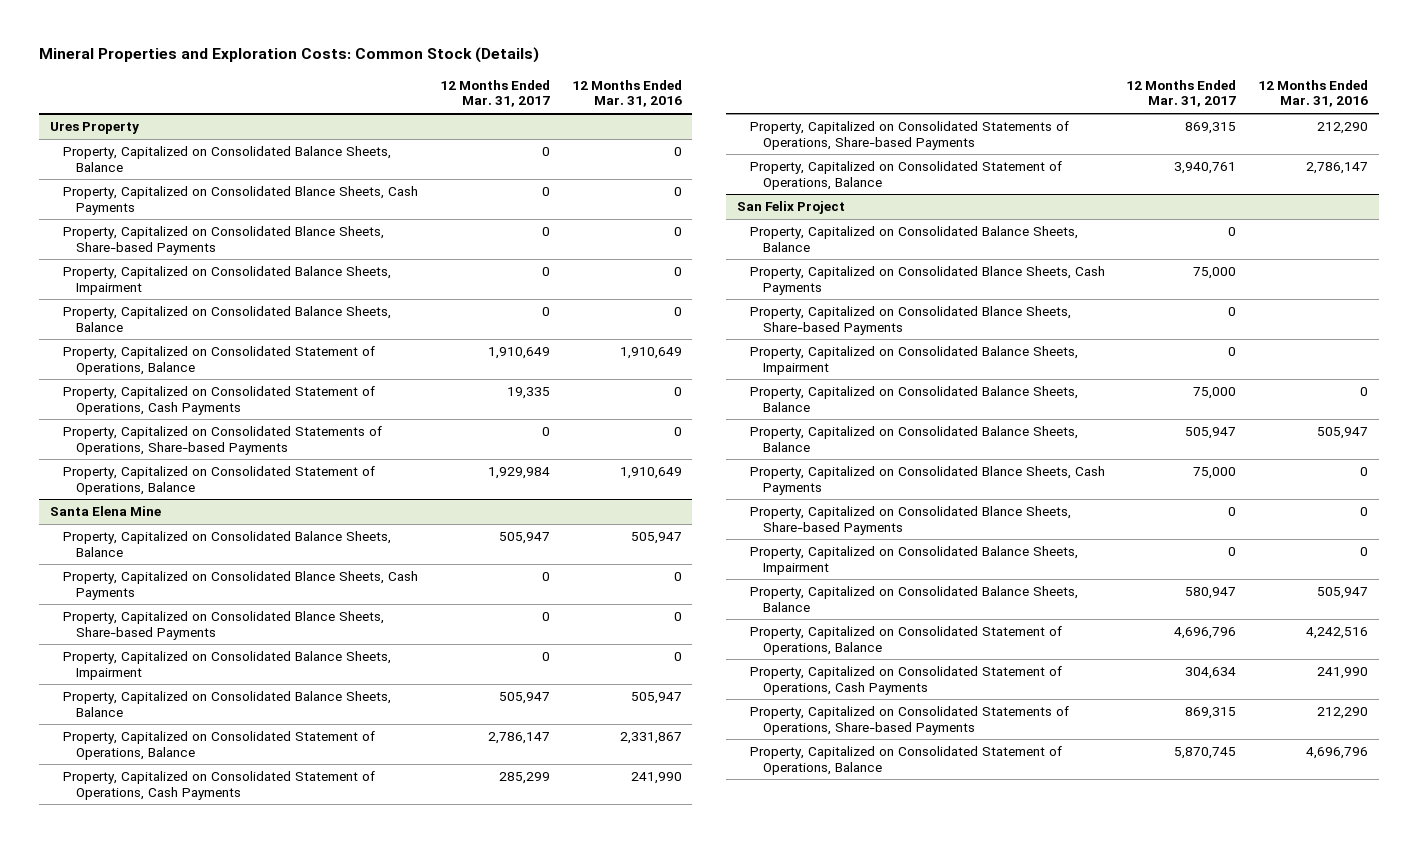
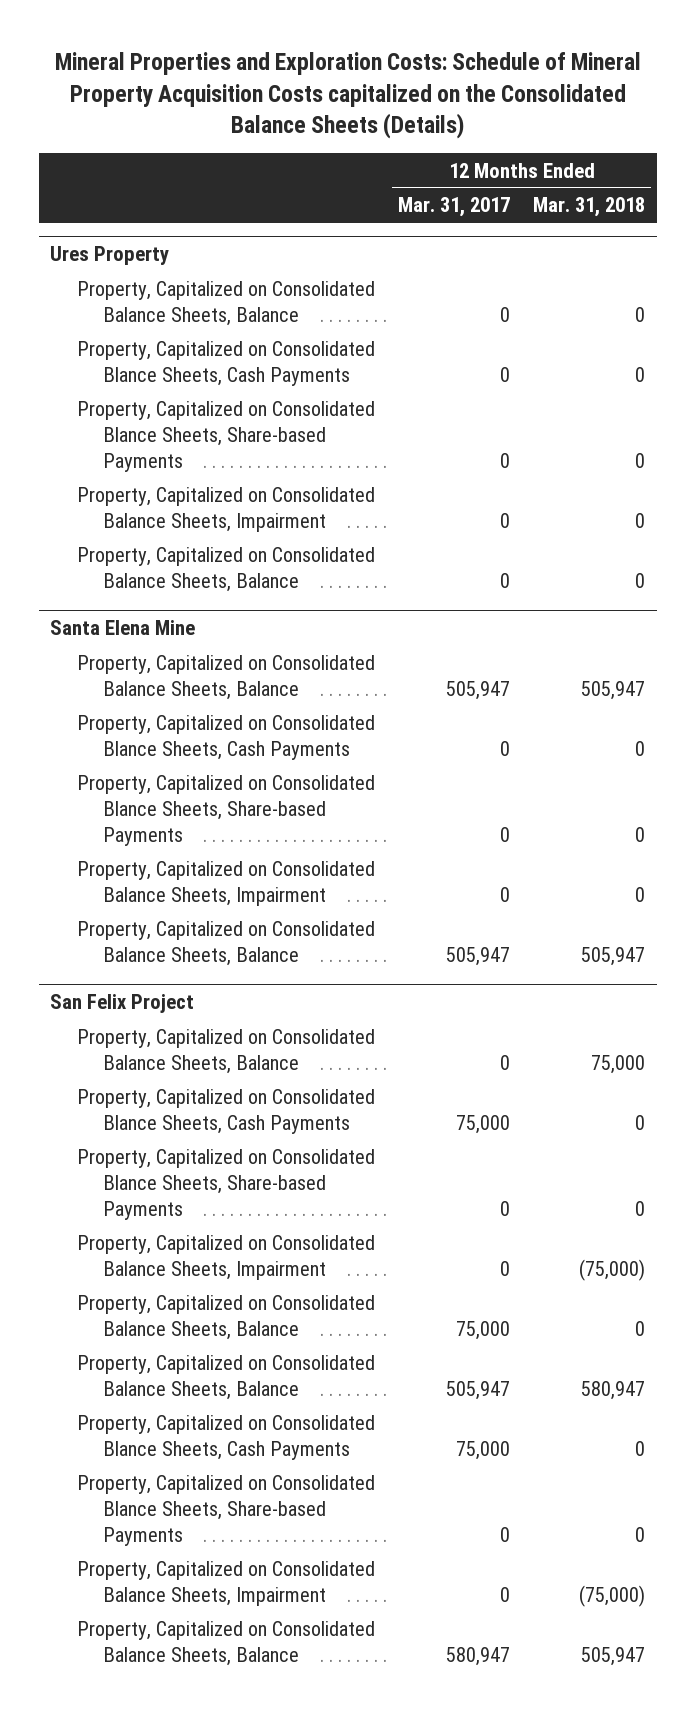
[38,47,539,64] Mineral Properties and Exploration Costs: Common Stock (Details) -> [54,52,641,140] Mineral Properties and Exploration Costs: Schedule of Mineral Property Acquisition Costs capitalized on the Consolidated Balance Sheets (Details)
[571,79,682,108] 12 Months Ended Mar. 31, 2016 -> none
none -> [533,197,646,218] Mar. 31, 2018
[62,346,375,375] Property, Capitalized on Consolidated Statement of Operations, Balance -> none
[62,386,375,415] Property, Capitalized on Consolidated Statement of Operations, Cash Payments -> none
[62,426,382,455] Property, Capitalized on Consolidated Statements of Operations, Share-based Payments -> none
[62,466,375,495] Property, Capitalized on Consolidated Statement of Operations, Balance -> none
[62,731,375,760] Property, Capitalized on Consolidated Statement of Operations, Balance -> none
[62,771,375,800] Property, Capitalized on Consolidated Statement of Operations, Cash Payments -> none
[749,121,1069,150] Property, Capitalized on Consolidated Statements of Operations, Share-based Payments -> none
[749,161,1062,190] Property, Capitalized on Consolidated Statement of Operations, Balance -> none
[749,626,1062,655] Property, Capitalized on Consolidated Statement of Operations, Balance -> none
[749,666,1062,695] Property, Capitalized on Consolidated Statement of Operations, Cash Payments -> none
[749,706,1069,735] Property, Capitalized on Consolidated Statements of Operations, Share-based Payments -> none
[749,746,1062,775] Property, Capitalized on Consolidated Statement of Operations, Balance -> none

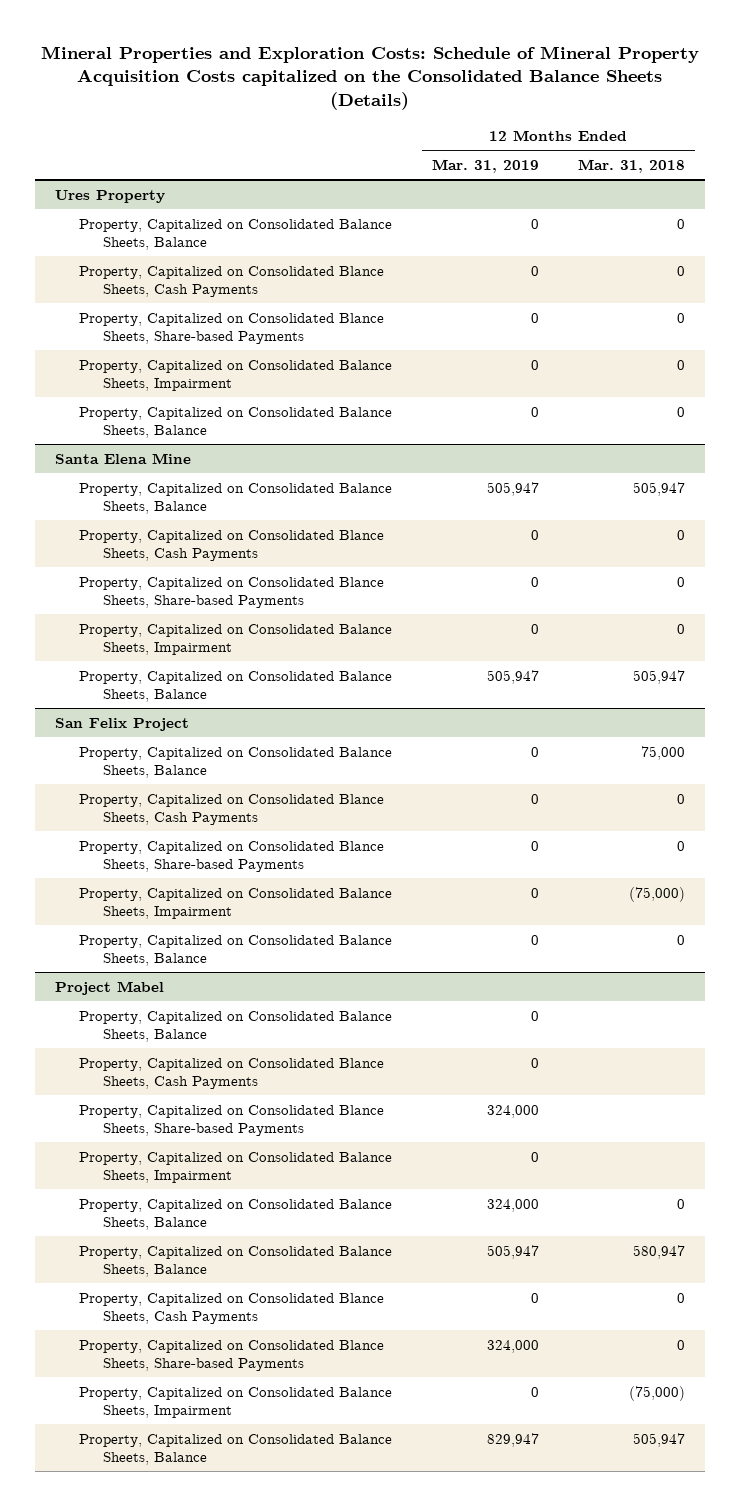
[398,197,511,218] Mar. 31, 2017 -> none
none -> [431,159,539,174] Mar. 31, 2019
none -> [55,980,165,995] Project Mabel
none -> [78,1010,392,1043] Property, Capitalized on Consolidated Balance Sheets, Balance
none -> [78,1057,384,1090] Property, Capitalized on Consolidated Blance Sheets, Cash Payments
none -> [78,1104,384,1137] Property, Capitalized on Consolidated Blance Sheets, Share-based Payments
none -> [78,1151,392,1184] Property, Capitalized on Consolidated Balance Sheets, Impairment
none -> [78,1198,392,1231] Property, Capitalized on Consolidated Balance Sheets, Balance

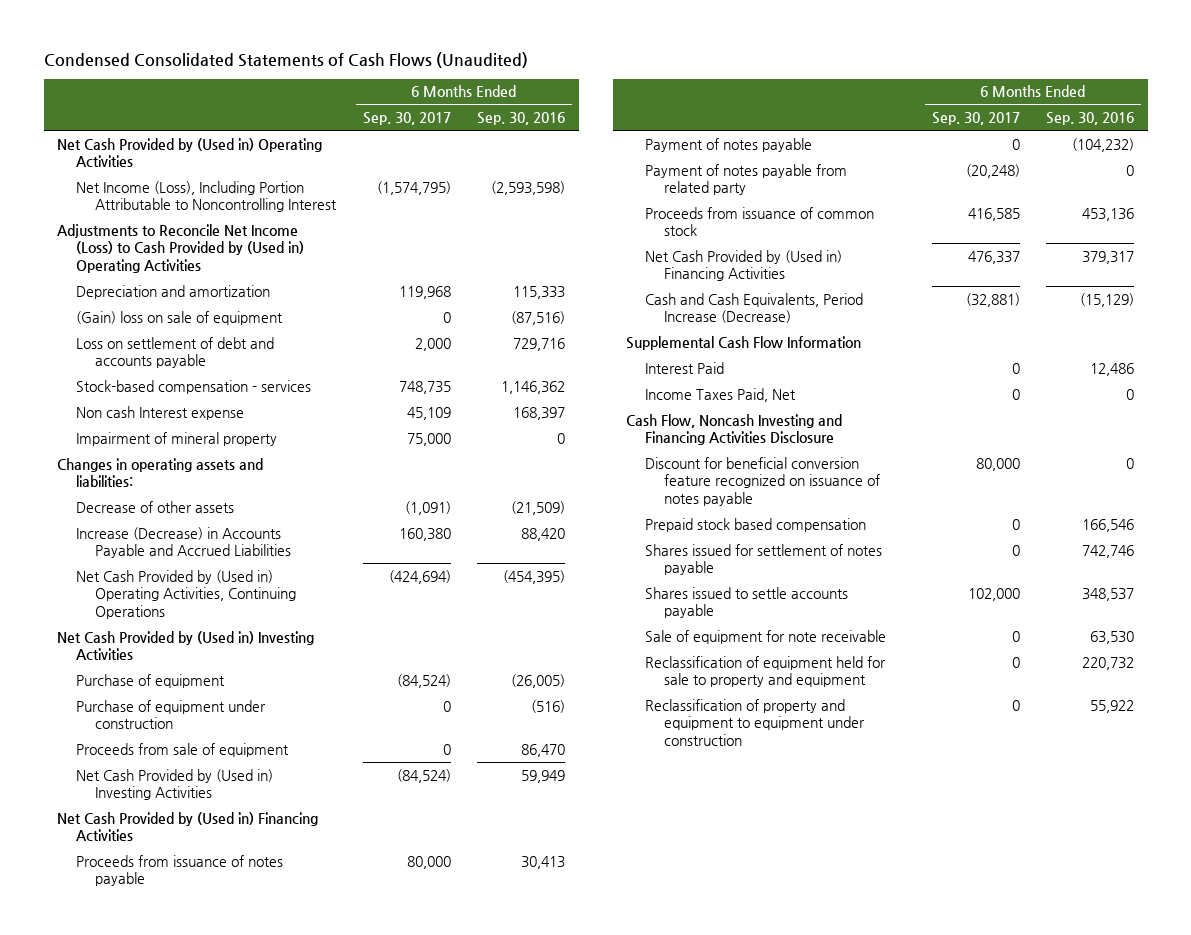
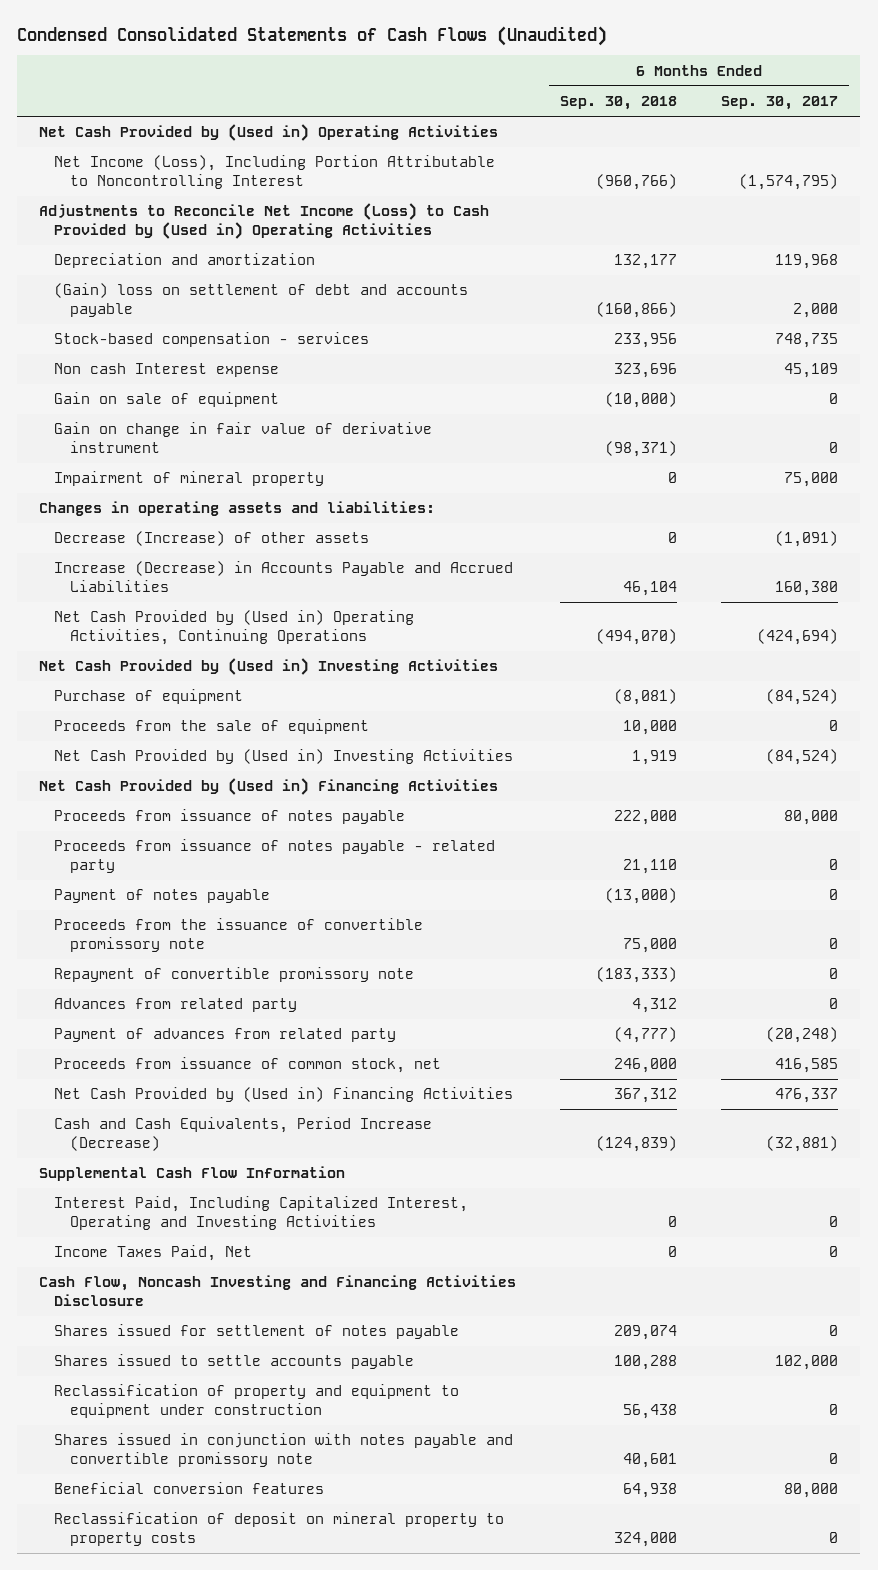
[477,112,566,126] Sep. 30, 2016 -> none
none -> [560,96,678,111] Sep. 30, 2018
[76,310,284,325] (Gain) loss on sale of equipment -> none
[76,336,275,369] Loss on settlement of debt and accounts payable -> [54,283,469,318] (Gain) loss on settlement of debt and accounts payable
none -> [54,392,280,408] Gain on sale of equipment
none -> [54,422,433,454] Gain on change in fair value of derivative instrument
[76,500,235,513] Decrease of other assets -> [54,531,370,547] Decrease (Increase) of other assets
[76,699,267,730] Purchase of equipment under construction -> none
[76,742,290,757] Proceeds from sale of equipment -> [54,719,370,735] Proceeds from the sale of equipment
none -> [54,839,496,874] Proceeds from issuance of notes payable - related party
none -> [54,918,424,953] Proceeds from the issuance of convertible promissory note
none -> [54,967,415,983] Repayment of convertible promissory note
none -> [54,998,298,1013] Advances from related party
[645,163,848,196] Payment of notes payable from related party -> [54,1028,397,1043] Payment of advances from related party
[645,206,875,237] Proceeds from issuance of common stock -> [54,1057,442,1074] Proceeds from issuance of common stock, net
[645,361,725,374] Interest Paid -> [54,1196,469,1231] Interest Paid, Including Capitalized Interest, Operating and Investing Activities
[645,456,880,506] Discount for beneficial conversion feature recognized on issuance of notes payable -> none
[645,517,867,532] Prepaid stock based compensation -> none
[645,629,887,644] Sale of equipment for note receivable -> none
[645,655,887,688] Reclassification of equipment held for sale to property and equipment -> none
none -> [54,1433,514,1468] Shares issued in conjunction with notes payable and convertible promissory note
none -> [54,1482,325,1495] Beneficial conversion features
none -> [54,1512,505,1547] Reclassification of deposit on mineral property to property costs

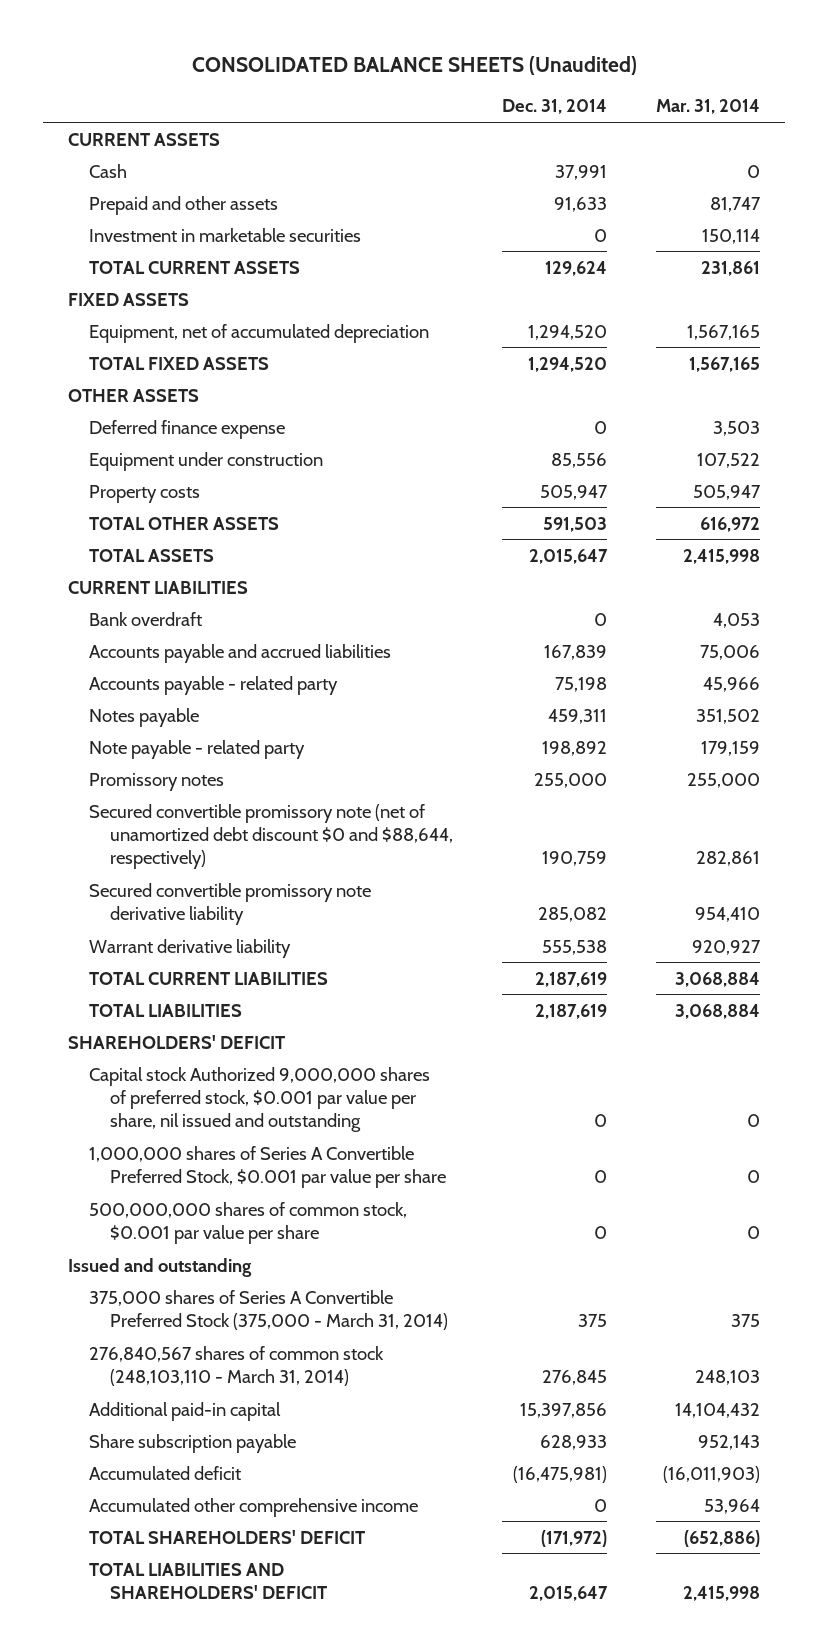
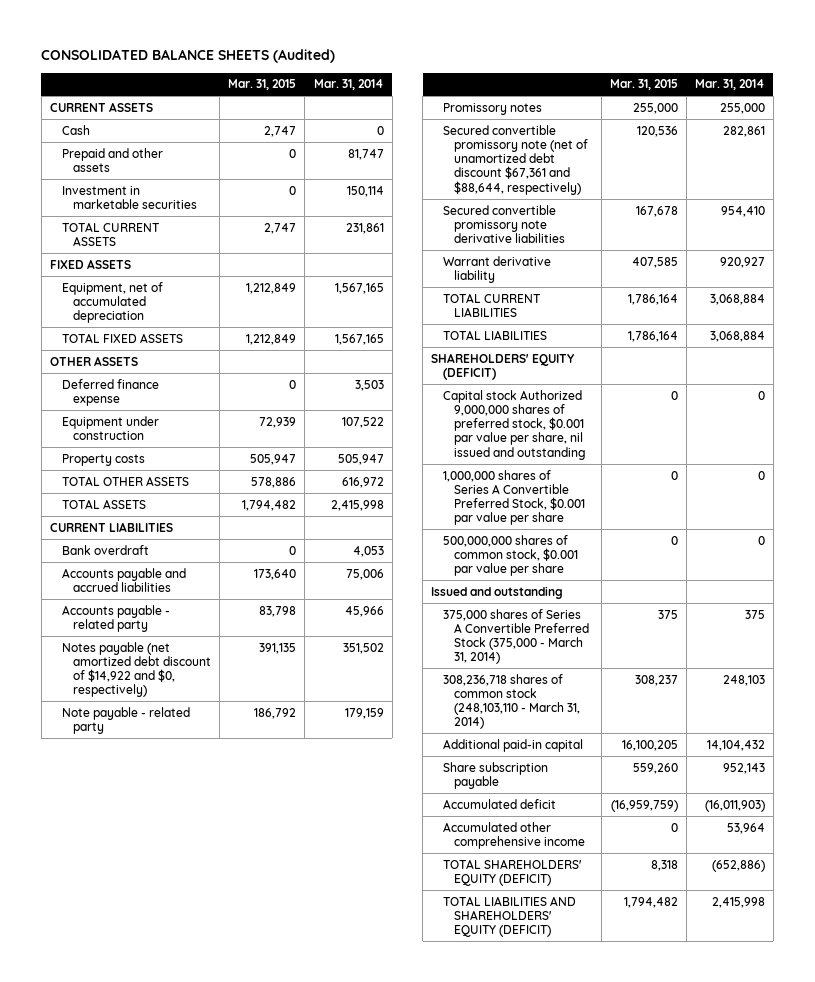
[191,55,637,75] CONSOLIDATED BALANCE SHEETS (Unaudited) -> [41,49,336,64] CONSOLIDATED BALANCE SHEETS (Audited)
[502,99,608,115] Dec. 31, 2014 -> none
none -> [228,79,297,91] Mar. 31, 2015
[88,707,199,727] Notes payable -> [61,641,212,698] Notes payable (net amortized debt discount of $14,922 and $0, respectively)
[88,803,453,870] Secured convertible promissory note (net of unamortized debt discount $0 and $88,644, respectively) -> [442,124,589,195] Secured convertible promissory note (net of unamortized debt discount $67,361 and $88,644, respectively)
[88,882,371,926] Secured convertible promissory note derivative liability -> [442,204,566,244] Secured convertible promissory note derivative liabilities
[67,1034,285,1049] SHAREHOLDERS' DEFICIT -> [431,352,575,380] SHAREHOLDERS' EQUITY (DEFICIT)
[88,1345,384,1387] 276,840,567 shares of common stock (248,103,110 - March 31, 2014) -> [442,673,581,730] 308,236,718 shares of common stock (248,103,110 - March 31, 2014)
[88,1529,365,1544] TOTAL SHAREHOLDERS' DEFICIT -> [442,858,581,886] TOTAL SHAREHOLDERS' EQUITY (DEFICIT)
[88,1562,327,1600] TOTAL LIABILITIES AND SHAREHOLDERS' DEFICIT -> [442,895,576,938] TOTAL LIABILITIES AND SHAREHOLDERS' EQUITY (DEFICIT)

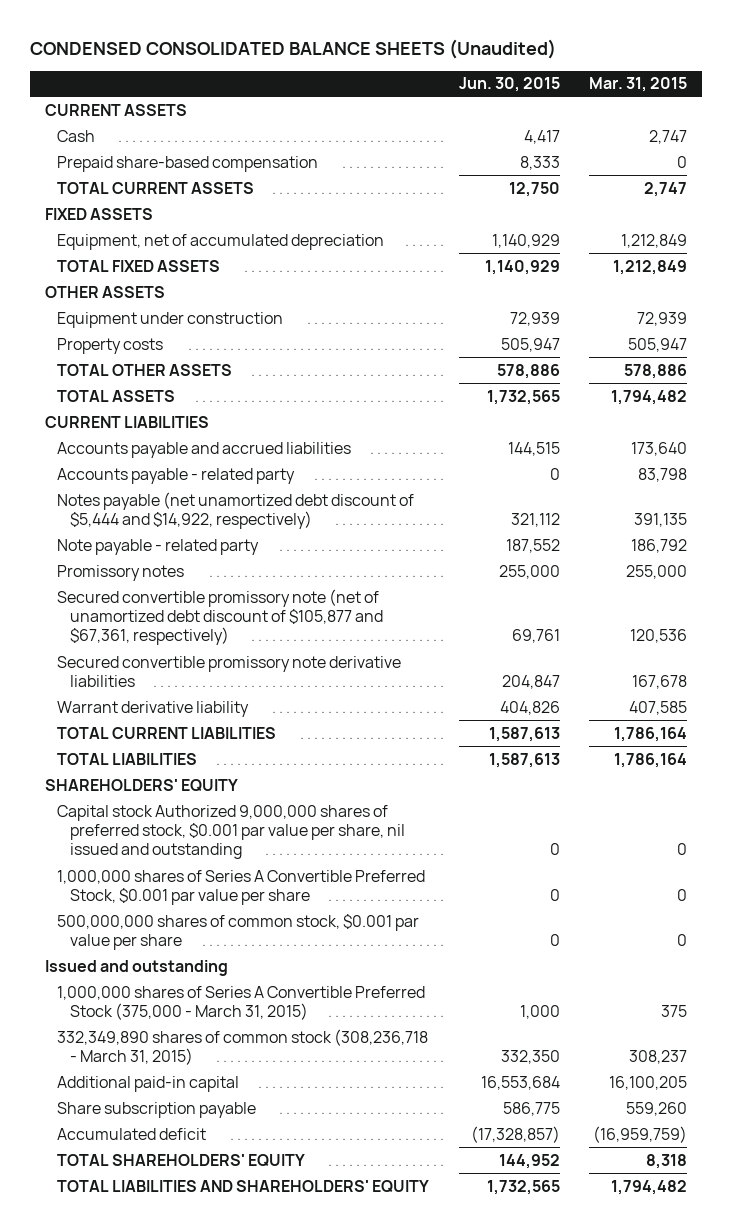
[41,49,336,64] CONSOLIDATED BALANCE SHEETS (Audited) -> [30,38,557,59] CONDENSED CONSOLIDATED BALANCE SHEETS (Unaudited)
[313,79,384,91] Mar. 31, 2014 -> none
none -> [458,77,560,93] Jun. 30, 2015
[61,147,163,172] Prepaid and other assets -> none
[61,185,198,209] Investment in marketable securities -> none
none -> [57,155,319,172] Prepaid share-based compensation
[61,378,159,406] Deferred finance expense -> none
[61,544,149,555] Bank overdraft -> none
[61,641,212,698] Notes payable (net amortized debt discount of $14,922 and $0, respectively) -> [57,491,415,530] Notes payable (net unamortized debt discount of $5,444 and $14,922, respectively)
[442,124,589,195] Secured convertible promissory note (net of unamortized debt discount $67,361 and $88,644, respectively) -> [57,588,384,646] Secured convertible promissory note (net of unamortized debt discount of $105,877 and $67,361, respectively)
[431,352,575,380] SHAREHOLDERS' EQUITY (DEFICIT) -> [44,778,238,792] SHAREHOLDERS' EQUITY
[442,608,590,665] 375,000 shares of Series A Convertible Preferred Stock (375,000 - March 31, 2014) -> [57,985,426,1021] 1,000,000 shares of Series A Convertible Preferred Stock (375,000 - March 31, 2015)
[442,673,581,730] 308,236,718 shares of common stock (248,103,110 - March 31, 2014) -> [57,1028,429,1066] 332,349,890 shares of common stock (308,236,718 - March 31, 2015)
[442,821,586,849] Accumulated other comprehensive income -> none
[442,858,581,886] TOTAL SHAREHOLDERS' EQUITY (DEFICIT) -> [57,1153,306,1167] TOTAL SHAREHOLDERS' EQUITY
[442,895,576,938] TOTAL LIABILITIES AND SHAREHOLDERS' EQUITY (DEFICIT) -> [57,1179,430,1193] TOTAL LIABILITIES AND SHAREHOLDERS' EQUITY

